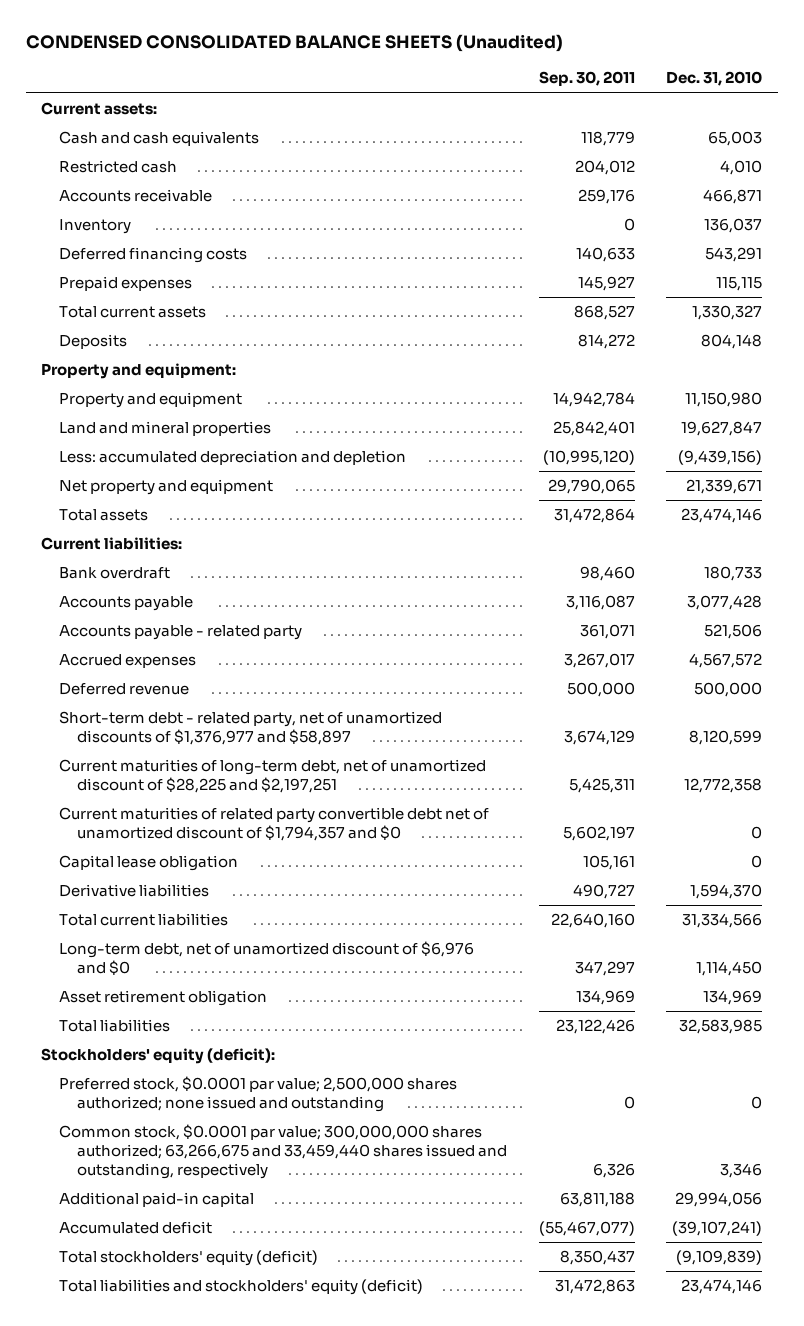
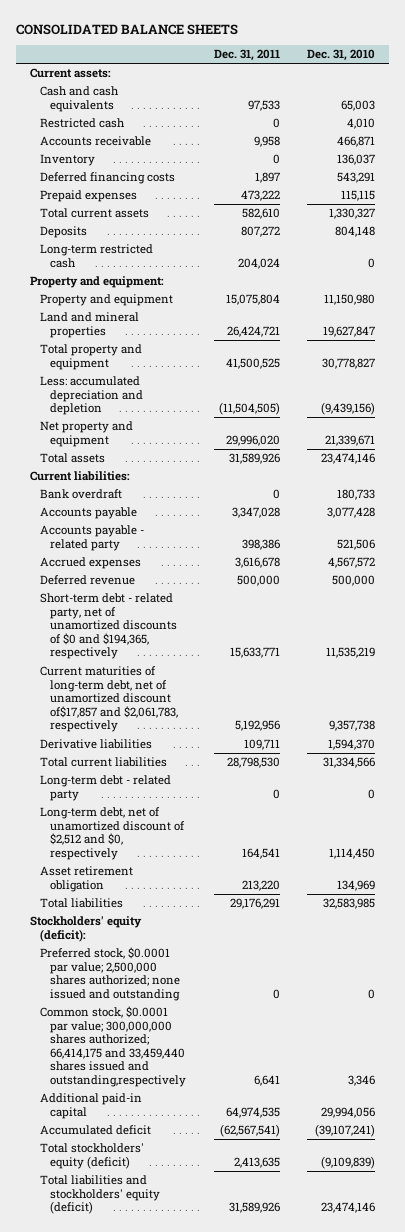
[25,34,563,53] CONDENSED CONSOLIDATED BALANCE SHEETS (Unaudited) -> [16,23,239,35] CONSOLIDATED BALANCE SHEETS
[538,71,635,87] Sep. 30, 2011 -> none
none -> [213,49,280,62] Dec. 31, 2011
none -> [40,244,154,268] Long-term restricted cash
none -> [40,344,143,370] Total property and equipment
[59,807,490,842] Current maturities of related party convertible debt net of unamortized discount of $1,794,357 and $0 -> none
[59,855,239,872] Capital lease obligation -> none
[59,711,443,746] Short-term debt - related party, net of unamortized discounts of $1,376,977 and $58,897 -> [40,593,178,660] Short-term debt - related party, net of unamortized discounts of $0 and $194,365, respectively
[689,730,763,746] 8,120,599 -> [326,647,376,659] 11,535,219
[59,759,487,794] Current maturities of long-term debt, net of unamortized discount of $28,225 and $2,197,251 -> [40,666,179,733] Current maturities of long-term debt, net of unamortized discount of$17,857 and $2,061,783, respectively
[684,778,763,794] 12,772,358 -> [329,720,376,732] 9,357,738
none -> [40,775,172,801] Long-term debt - related party
[59,941,475,976] Long-term debt, net of unamortized discount of $6,976 and $0 -> [40,807,186,860] Long-term debt, net of unamortized discount of $2,512 and $0, respectively
[59,1124,508,1179] Common stock, $0.0001 par value; 300,000,000 shares authorized; 63,266,675 and 33,459,440 shares issued and outstanding, respectively -> [40,1006,187,1088] Common stock, $0.0001 par value; 300,000,000 shares authorized; 66,414,175 and 33,459,440 shares issued and outstanding,respectively

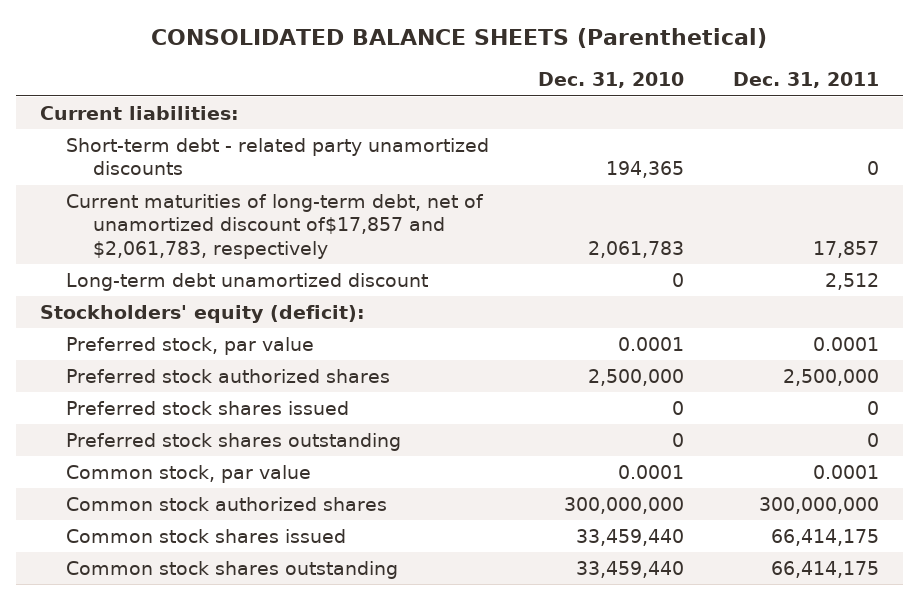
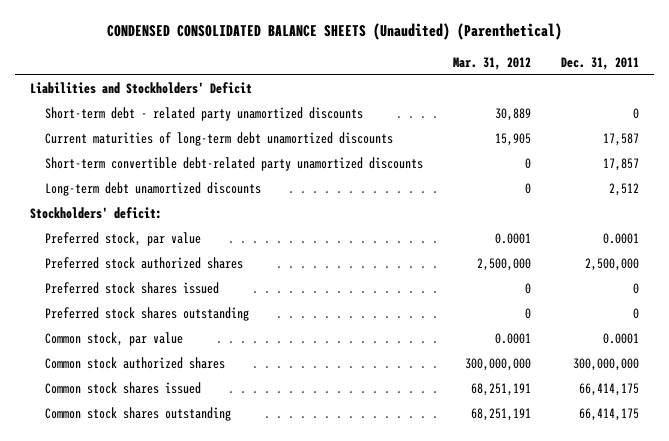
[151,27,768,48] CONSOLIDATED BALANCE SHEETS (Parenthetical) -> [106,22,562,40] CONDENSED CONSOLIDATED BALANCE SHEETS (Unaudited) (Parenthetical)
[538,72,685,89] Dec. 31, 2010 -> none
none -> [453,56,532,70] Mar. 31, 2012
[40,105,240,120] Current liabilities: -> none
none -> [30,82,253,95] Liabilities and Stockholders' Deficit
none -> [45,132,394,147] Current maturities of long-term debt unamortized discounts
[66,193,485,259] Current maturities of long-term debt, net of unamortized discount of$17,857 and $2,061,783, respectively -> [45,157,424,172] Short-term convertible debt-related party unamortized discounts
[66,272,429,291] Long-term debt unamortized discount -> [45,182,262,197] Long-term debt unamortized discounts
[40,304,366,323] Stockholders' equity (deficit): -> [30,207,163,220] Stockholders' deficit:

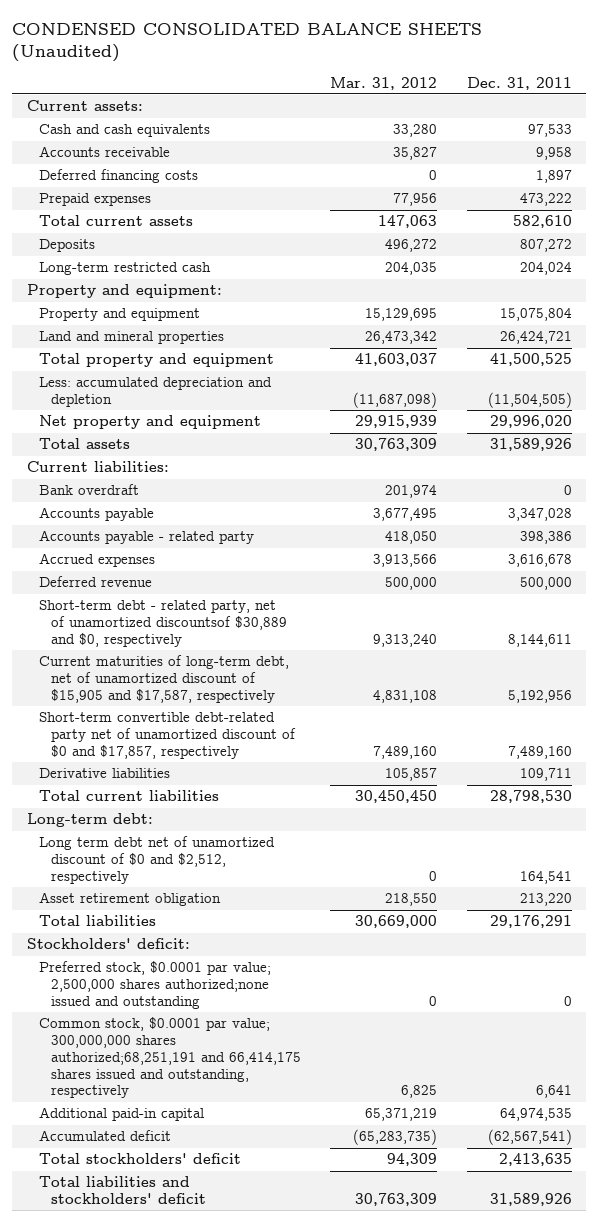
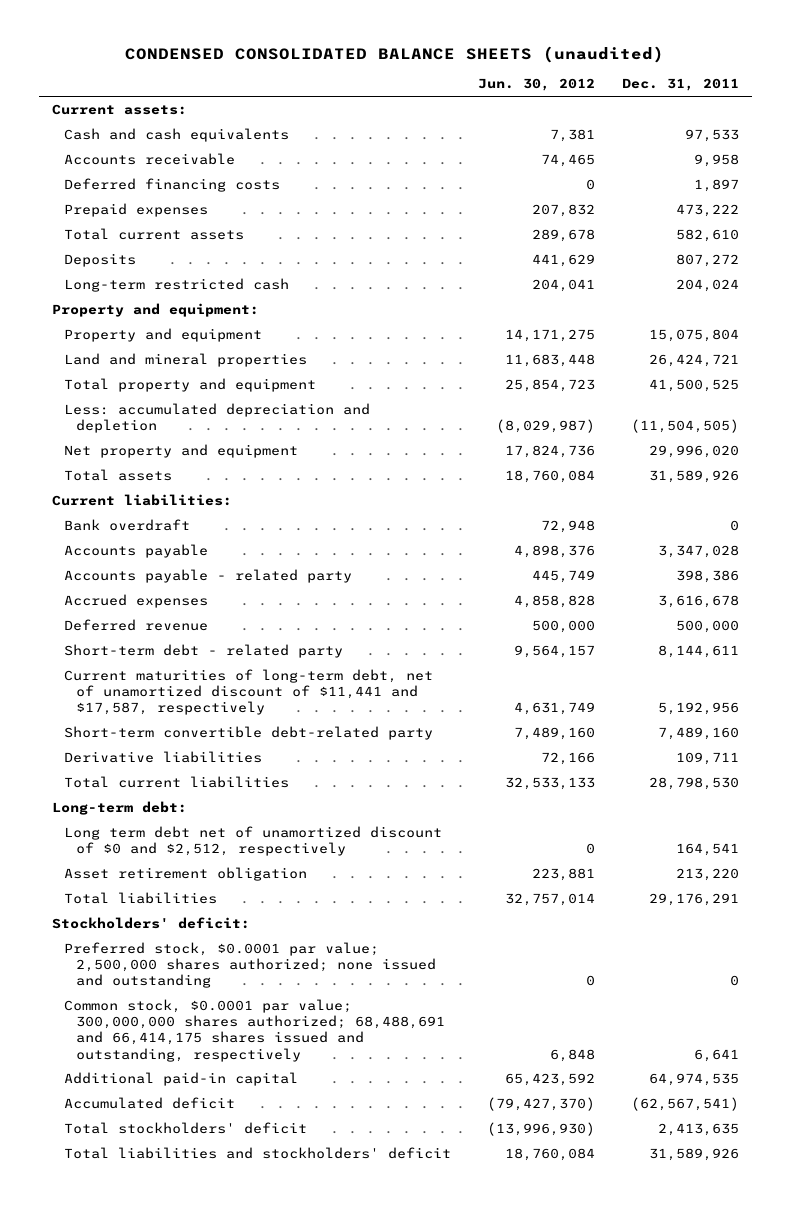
[12,22,483,62] CONDENSED CONSOLIDATED BALANCE SHEETS (Unaudited) -> [125,45,665,63] CONDENSED CONSOLIDATED BALANCE SHEETS (unaudited)
[330,76,438,90] Mar. 31, 2012 -> none
none -> [477,78,595,92] Jun. 30, 2012
[38,600,287,647] Short-term debt - related party, net of unamortized discountsof $30,889 and $0, respectively -> [64,643,344,658] Short-term debt - related party
[38,655,289,703] Current maturities of long-term debt, net of unamortized discount of $15,905 and $17,587, respectively -> [64,668,434,716] Current maturities of long-term debt, net of unamortized discount of $11,441 and $17,587, respectively
[38,712,296,759] Short-term convertible debt-related party net of unamortized discount of $0 and $17,857, respectively -> [64,725,434,740] Short-term convertible debt-related party
[38,961,271,1009] Preferred stock, $0.0001 par value; 2,500,000 shares authorized;none issued and outstanding -> [64,941,437,989] Preferred stock, $0.0001 par value; 2,500,000 shares authorized; none issued and outstanding
[38,1017,301,1099] Common stock, $0.0001 par value; 300,000,000 shares authorized;68,251,191 and 66,414,175 shares issued and outstanding, respectively -> [64,998,446,1062] Common stock, $0.0001 par value; 300,000,000 shares authorized; 68,488,691 and 66,414,175 shares issued and outstanding, respectively

